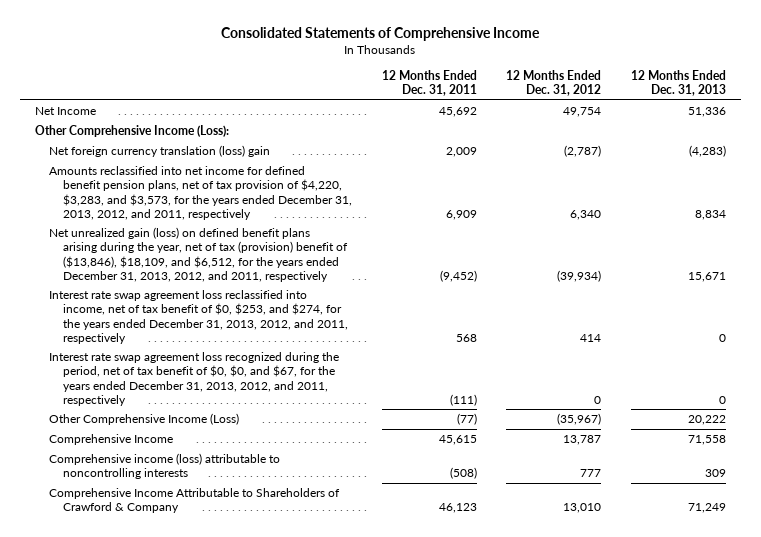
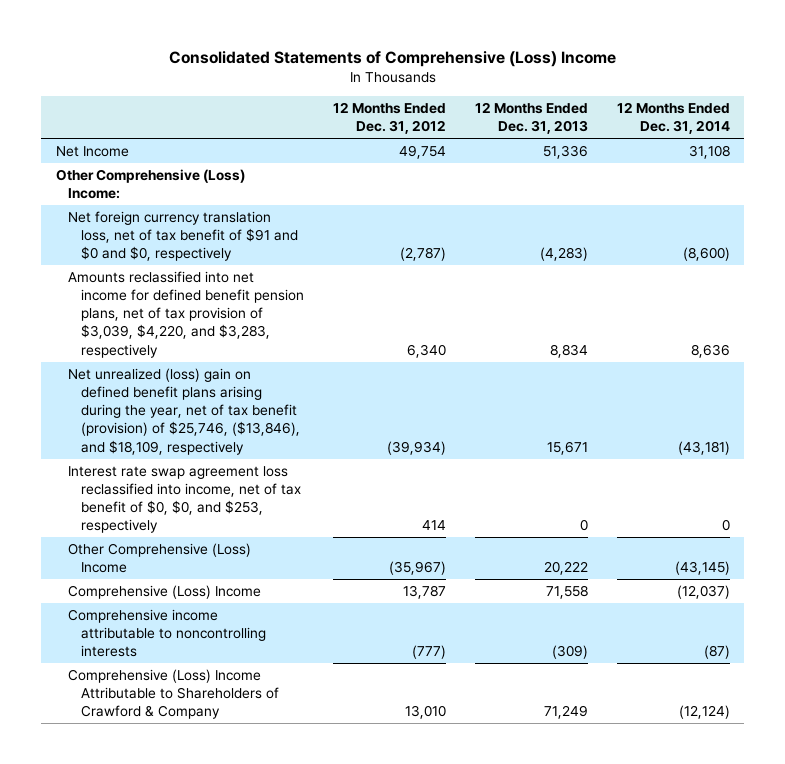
[221,27,541,42] Consolidated Statements of Comprehensive Income -> [168,51,616,68] Consolidated Statements of Comprehensive (Loss) Income
[381,70,477,97] 12 Months Ended Dec. 31, 2011 -> none
none -> [616,102,730,135] 12 Months Ended Dec. 31, 2014
[48,352,339,406] Interest rate swap agreement loss recognized during the period, net of tax benefit of $0, $0, and $67, for the years ended December 31, 2013, 2012, and 2011, respectively -> none
[34,125,229,138] Other Comprehensive Income (Loss): -> [55,168,245,200] Other Comprehensive (Loss) Income:
[48,145,270,158] Net foreign currency translation (loss) gain -> [68,210,298,262] Net foreign currency translation loss, net of tax benefit of $91 and $0 and $0, respectively
[48,166,352,220] Amounts reclassified into net income for defined benefit pension plans, net of tax provision of $4,220, $3,283, and $3,573, for the years ended December 31, 2013, 2012, and 2011, respectively -> [68,270,304,358] Amounts reclassified into net income for defined benefit pension plans, net of tax provision of $3,039, $4,220, and $3,283, respectively
[48,227,348,282] Net unrealized gain (loss) on defined benefit plans arising during the year, net of tax (provision) benefit of ($13,846), $18,109, and $6,512, for the years ended December 31, 2013, 2012, and 2011, respectively -> [68,367,300,455] Net unrealized (loss) gain on defined benefit plans arising during the year, net of tax benefit (provision) of $25,746, ($13,846), and $18,109, respectively
[48,290,348,344] Interest rate swap agreement loss reclassified into income, net of tax benefit of $0, $253, and $274, for the years ended December 31, 2013, 2012, and 2011, respectively -> [68,465,301,534] Interest rate swap agreement loss reclassified into income, net of tax benefit of $0, $0, and $253, respectively
[48,413,239,426] Other Comprehensive Income (Loss) -> [68,542,252,574] Other Comprehensive (Loss) Income
[48,434,173,446] Comprehensive Income -> [68,584,262,599] Comprehensive (Loss) Income
[48,453,280,480] Comprehensive income (loss) attributable to noncontrolling interests -> [68,608,266,658] Comprehensive income attributable to noncontrolling interests
[580,469,602,478] 777 -> [411,645,446,660] (777)
[705,469,727,478] 309 -> [551,645,588,660] (309)
[48,488,340,514] Comprehensive Income Attributable to Shareholders of Crawford & Company -> [68,668,279,720] Comprehensive (Loss) Income Attributable to Shareholders of Crawford & Company

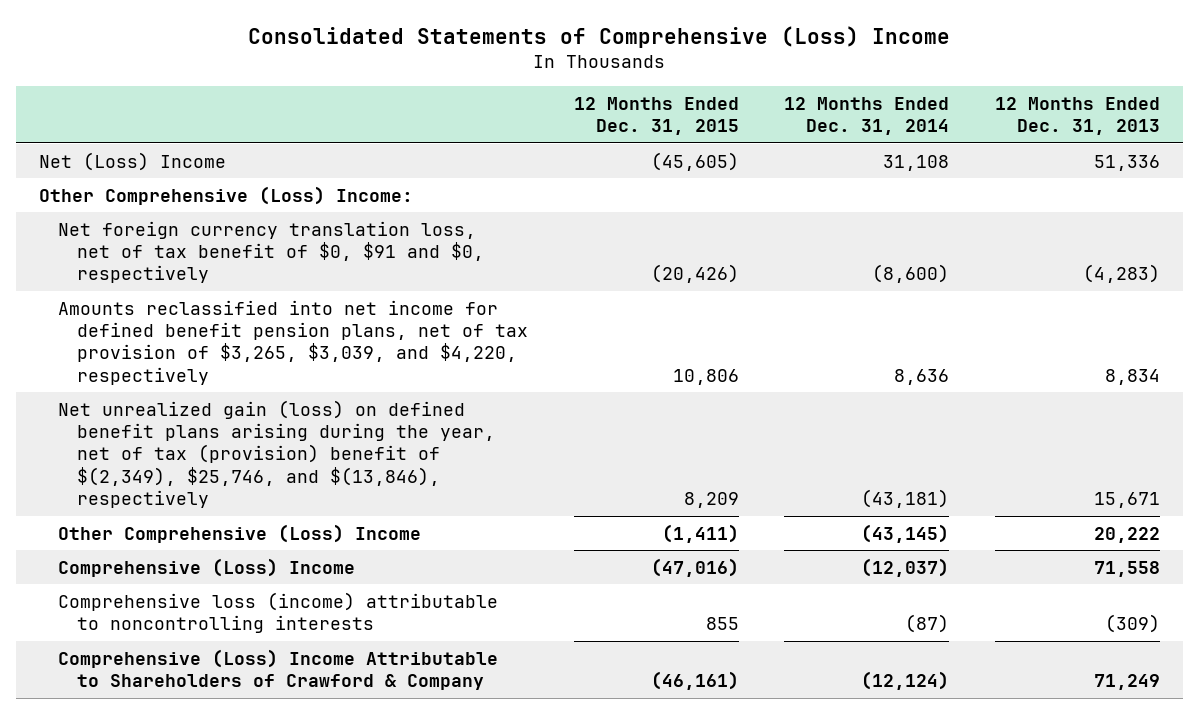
[332,102,446,135] 12 Months Ended Dec. 31, 2012 -> none
none -> [573,97,739,136] 12 Months Ended Dec. 31, 2015
[55,145,129,157] Net Income -> [39,151,227,171] Net (Loss) Income
[68,465,301,534] Interest rate swap agreement loss reclassified into income, net of tax benefit of $0, $0, and $253, respectively -> none
[68,210,298,262] Net foreign currency translation loss, net of tax benefit of $91 and $0 and $0, respectively -> [58,220,485,284] Net foreign currency translation loss, net of tax benefit of $0, $91 and $0, respectively
[68,270,304,358] Amounts reclassified into net income for defined benefit pension plans, net of tax provision of $3,039, $4,220, and $3,283, respectively -> [58,299,529,385] Amounts reclassified into net income for defined benefit pension plans, net of tax provision of $3,265, $3,039, and $4,220, respectively
[68,367,300,455] Net unrealized (loss) gain on defined benefit plans arising during the year, net of tax benefit (provision) of $25,746, ($13,846), and $18,109, respectively -> [58,399,496,509] Net unrealized gain (loss) on defined benefit plans arising during the year, net of tax (provision) benefit of $(2,349), $25,746, and $(13,846), respectively
[68,608,266,658] Comprehensive income attributable to noncontrolling interests -> [58,591,499,634] Comprehensive loss (income) attributable to noncontrolling interests

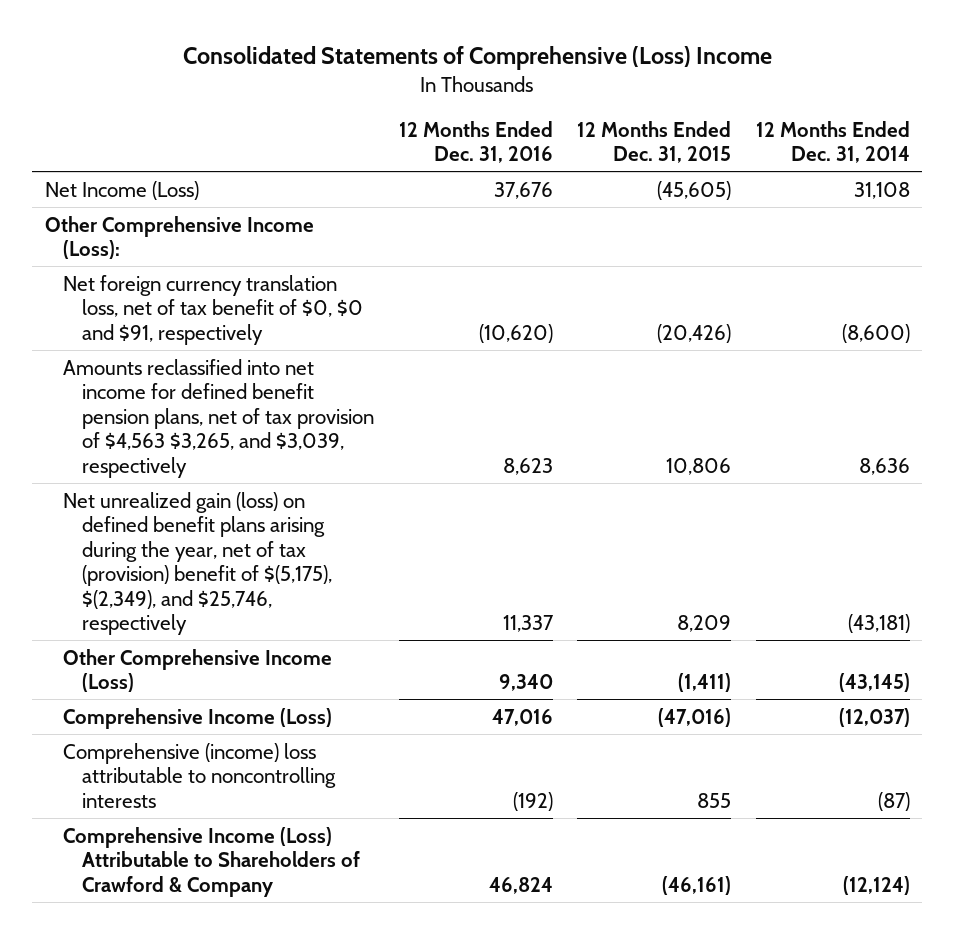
[994,97,1160,136] 12 Months Ended Dec. 31, 2013 -> none
none -> [398,120,553,164] 12 Months Ended Dec. 31, 2016
[39,151,227,171] Net (Loss) Income -> [44,180,199,200] Net Income (Loss)
[39,185,414,205] Other Comprehensive (Loss) Income: -> [44,215,314,260] Other Comprehensive Income (Loss):
[58,220,485,284] Net foreign currency translation loss, net of tax benefit of $0, $91 and $0, respectively -> [63,274,363,345] Net foreign currency translation loss, net of tax benefit of $0, $0 and $91, respectively
[58,299,529,385] Amounts reclassified into net income for defined benefit pension plans, net of tax provision of $3,265, $3,039, and $4,220, respectively -> [63,358,374,478] Amounts reclassified into net income for defined benefit pension plans, net of tax provision of $4,563 $3,265, and $3,039, respectively
[58,399,496,509] Net unrealized gain (loss) on defined benefit plans arising during the year, net of tax (provision) benefit of $(2,349), $25,746, and $(13,846), respectively -> [63,491,332,636] Net unrealized gain (loss) on defined benefit plans arising during the year, net of tax (provision) benefit of $(5,175), $(2,349), and $25,746, respectively
[58,523,422,543] Other Comprehensive (Loss) Income -> [63,648,333,693] Other Comprehensive Income (Loss)
[58,557,356,577] Comprehensive (Loss) Income -> [63,707,333,729] Comprehensive Income (Loss)
[58,591,499,634] Comprehensive loss (income) attributable to noncontrolling interests -> [63,742,336,808] Comprehensive (income) loss attributable to noncontrolling interests
[58,648,499,691] Comprehensive (Loss) Income Attributable to Shareholders of Crawford & Company -> [63,826,360,897] Comprehensive Income (Loss) Attributable to Shareholders of Crawford & Company

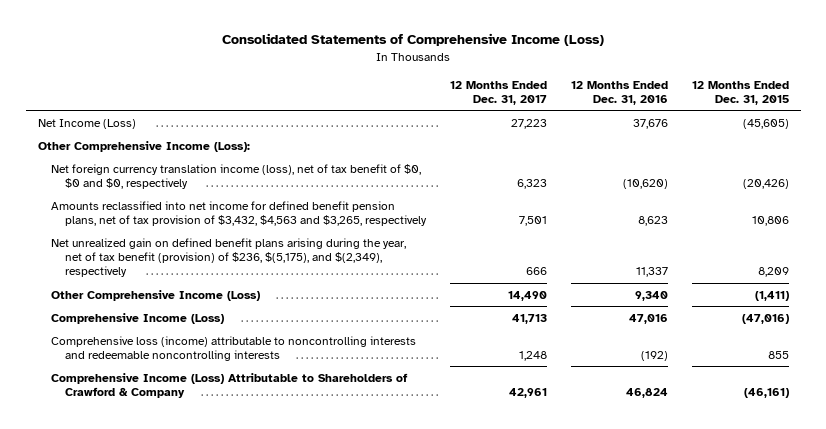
[183,46,773,71] Consolidated Statements of Comprehensive (Loss) Income -> [222,33,605,47] Consolidated Statements of Comprehensive Income (Loss)
[755,120,910,164] 12 Months Ended Dec. 31, 2014 -> none
none -> [449,80,547,105] 12 Months Ended Dec. 31, 2017
[63,274,363,345] Net foreign currency translation loss, net of tax benefit of $0, $0 and $91, respectively -> [51,163,422,189] Net foreign currency translation income (loss), net of tax benefit of $0, $0 and $0, respectively
[63,358,374,478] Amounts reclassified into net income for defined benefit pension plans, net of tax provision of $4,563 $3,265, and $3,039, respectively -> [51,200,427,226] Amounts reclassified into net income for defined benefit pension plans, net of tax provision of $3,432, $4,563 and $3,265, respectively
[63,491,332,636] Net unrealized gain (loss) on defined benefit plans arising during the year, net of tax (provision) benefit of $(5,175), $(2,349), and $25,746, respectively -> [51,237,407,278] Net unrealized gain on defined benefit plans arising during the year, net of tax benefit (provision) of $236, $(5,175), and $(2,349), respectively
[63,742,336,808] Comprehensive (income) loss attributable to noncontrolling interests -> [51,335,417,361] Comprehensive loss (income) attributable to noncontrolling interests and redeemable noncontrolling interests

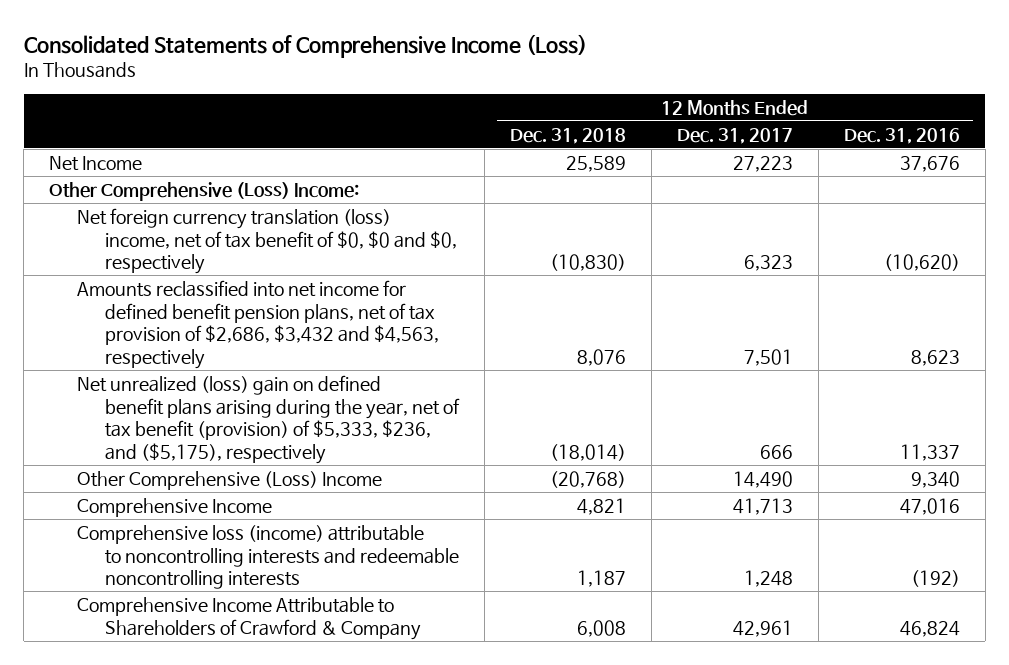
[691,80,789,105] 12 Months Ended Dec. 31, 2015 -> none
none -> [510,127,627,144] Dec. 31, 2018
[37,118,136,129] Net Income (Loss) -> [49,155,143,171] Net Income
[37,140,250,152] Other Comprehensive Income (Loss): -> [49,181,360,201] Other Comprehensive (Loss) Income:
[51,163,422,189] Net foreign currency translation income (loss), net of tax benefit of $0, $0 and $0, respectively -> [77,207,458,275] Net foreign currency translation (loss) income, net of tax benefit of $0, $0 and $0, respectively
[51,200,427,226] Amounts reclassified into net income for defined benefit pension plans, net of tax provision of $3,432, $4,563 and $3,265, respectively -> [77,279,440,369] Amounts reclassified into net income for defined benefit pension plans, net of tax provision of $2,686, $3,432 and $4,563, respectively
[51,237,407,278] Net unrealized gain on defined benefit plans arising during the year, net of tax benefit (provision) of $236, $(5,175), and $(2,349), respectively -> [77,374,461,464] Net unrealized (loss) gain on defined benefit plans arising during the year, net of tax benefit (provision) of $5,333, $236, and ($5,175), respectively
[51,289,261,301] Other Comprehensive Income (Loss) -> [77,470,383,490] Other Comprehensive (Loss) Income
[51,312,225,324] Comprehensive Income (Loss) -> [77,497,273,517] Comprehensive Income
[51,372,409,398] Comprehensive Income (Loss) Attributable to Shareholders of Crawford & Company -> [77,596,422,640] Comprehensive Income Attributable to Shareholders of Crawford & Company

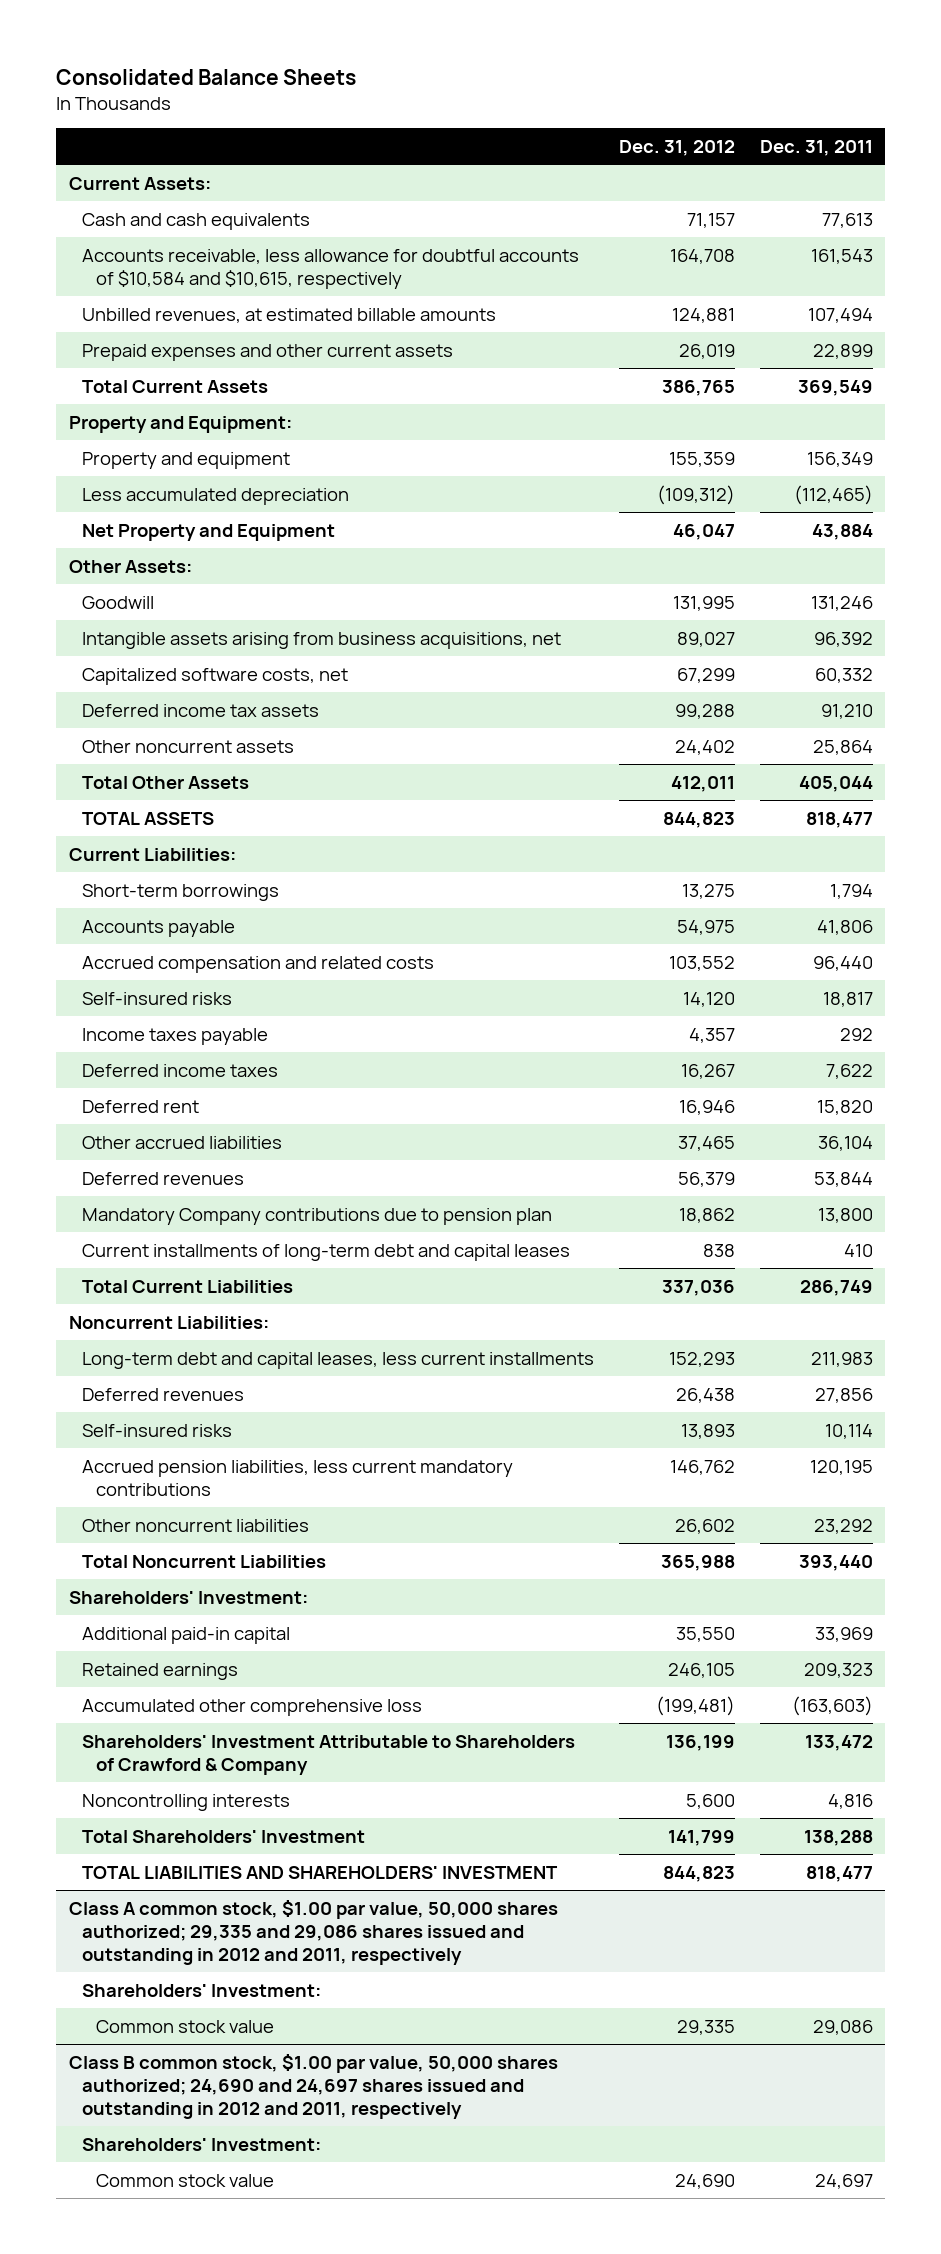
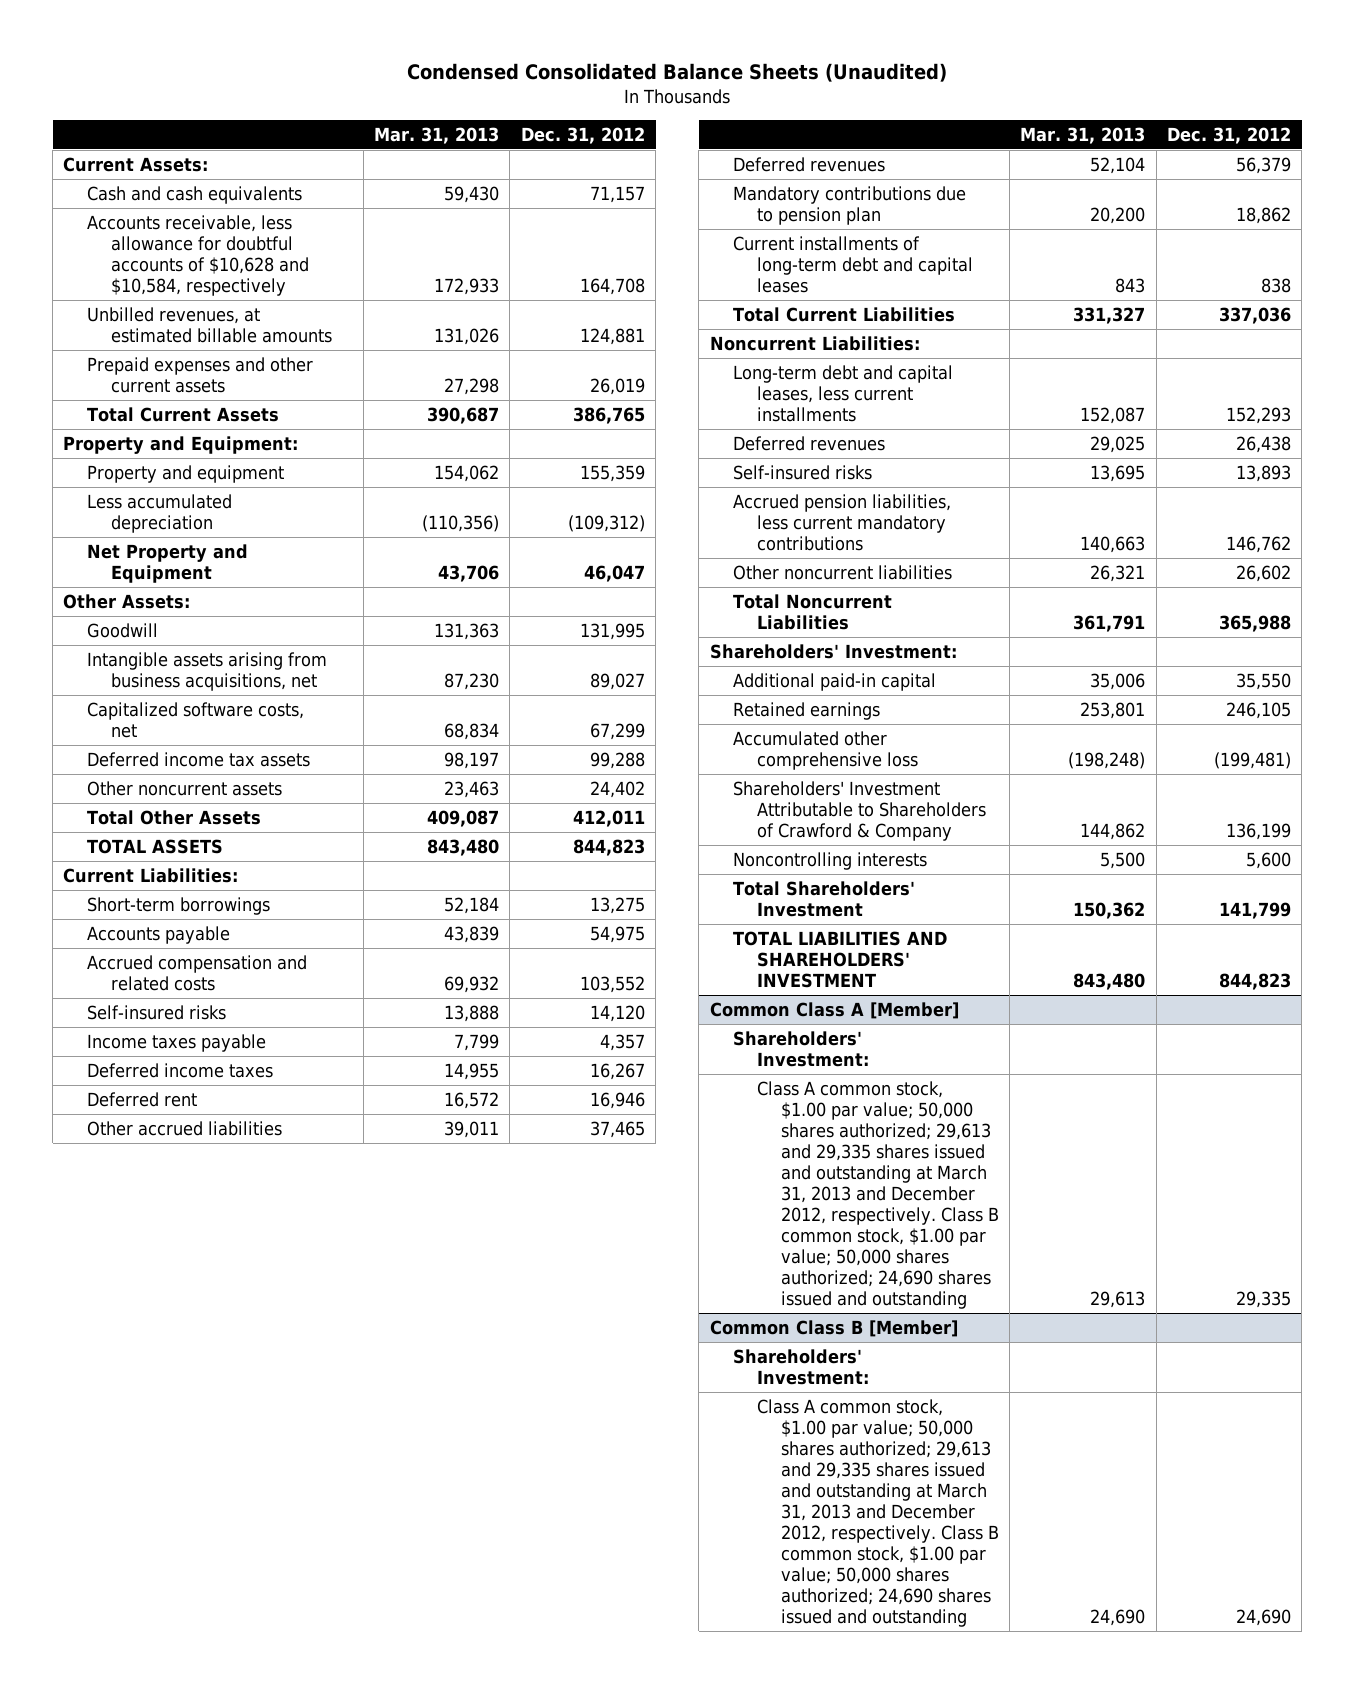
[56,68,357,85] Consolidated Balance Sheets -> [407,63,948,83] Condensed Consolidated Balance Sheets (Unaudited)
[759,139,873,156] Dec. 31, 2011 -> none
none -> [374,126,500,144] Mar. 31, 2013
[82,248,580,289] Accounts receivable, less allowance for doubtful accounts of $10,584 and $10,615, respectively -> [87,214,309,296] Accounts receivable, less allowance for doubtful accounts of $10,628 and $10,584, respectively
[82,1207,553,1225] Mandatory Company contributions due to pension plan -> [733,185,967,225] Mandatory contributions due to pension plan
[68,1899,558,1965] Class A common stock, $1.00 par value, 50,000 shares authorized; 29,335 and 29,086 shares issued and outstanding in 2012 and 2011, respectively -> none
none -> [709,1001,959,1019] Common Class A [Member]
[68,2053,558,2119] Class B common stock, $1.00 par value, 50,000 shares authorized; 24,690 and 24,697 shares issued and outstanding in 2012 and 2011, respectively -> none
[95,2019,274,2033] Common stock value -> [757,1080,999,1309] Class A common stock, $1.00 par value; 50,000 shares authorized; 29,613 and 29,335 shares issued and outstanding at March 31, 2013 and December 2012, respectively. Class B common stock, $1.00 par value; 50,000 shares authorized; 24,690 shares issued and outstanding
none -> [709,1319,958,1337] Common Class B [Member]
[95,2173,274,2187] Common stock value -> [757,1398,999,1627] Class A common stock, $1.00 par value; 50,000 shares authorized; 29,613 and 29,335 shares issued and outstanding at March 31, 2013 and December 2012, respectively. Class B common stock, $1.00 par value; 50,000 shares authorized; 24,690 shares issued and outstanding

